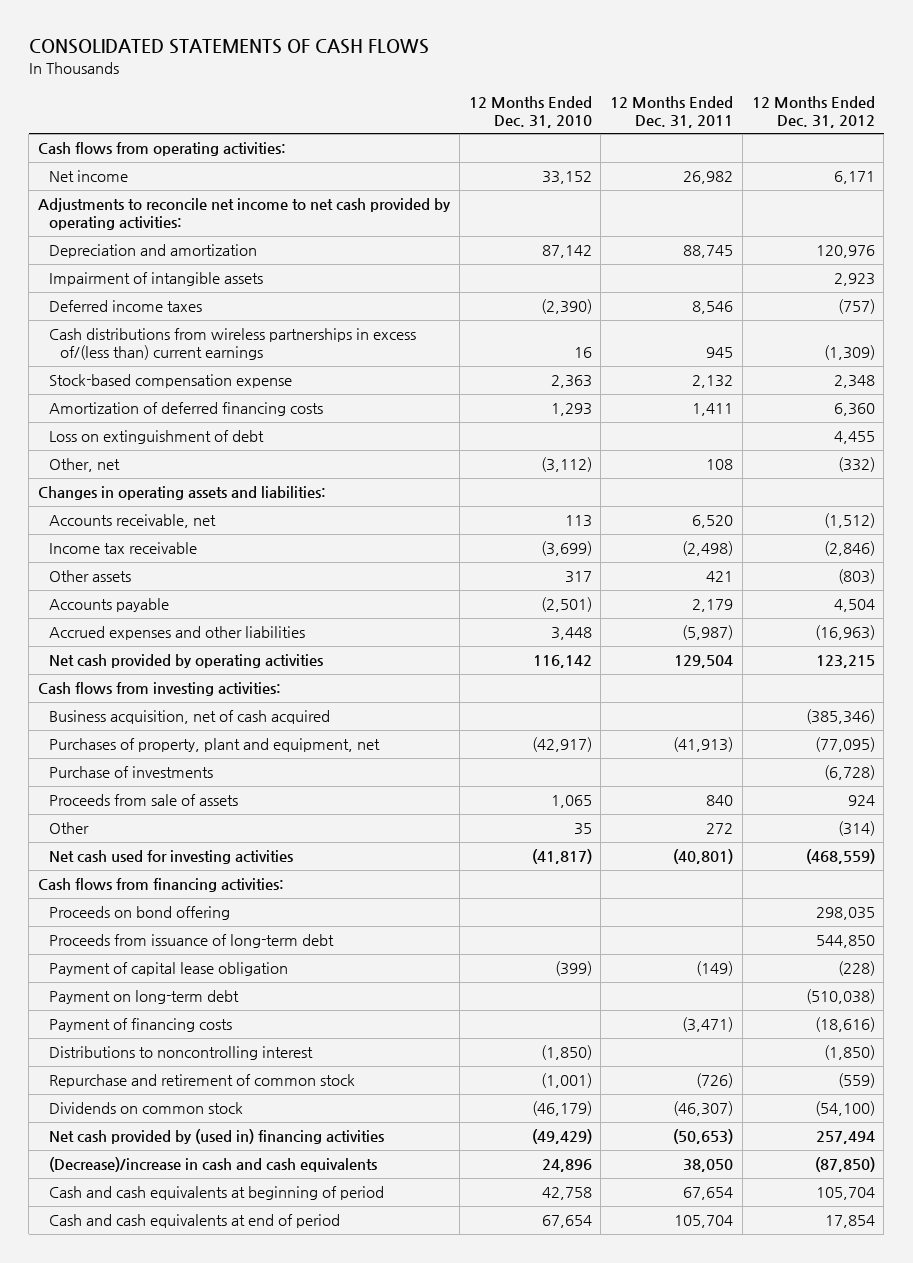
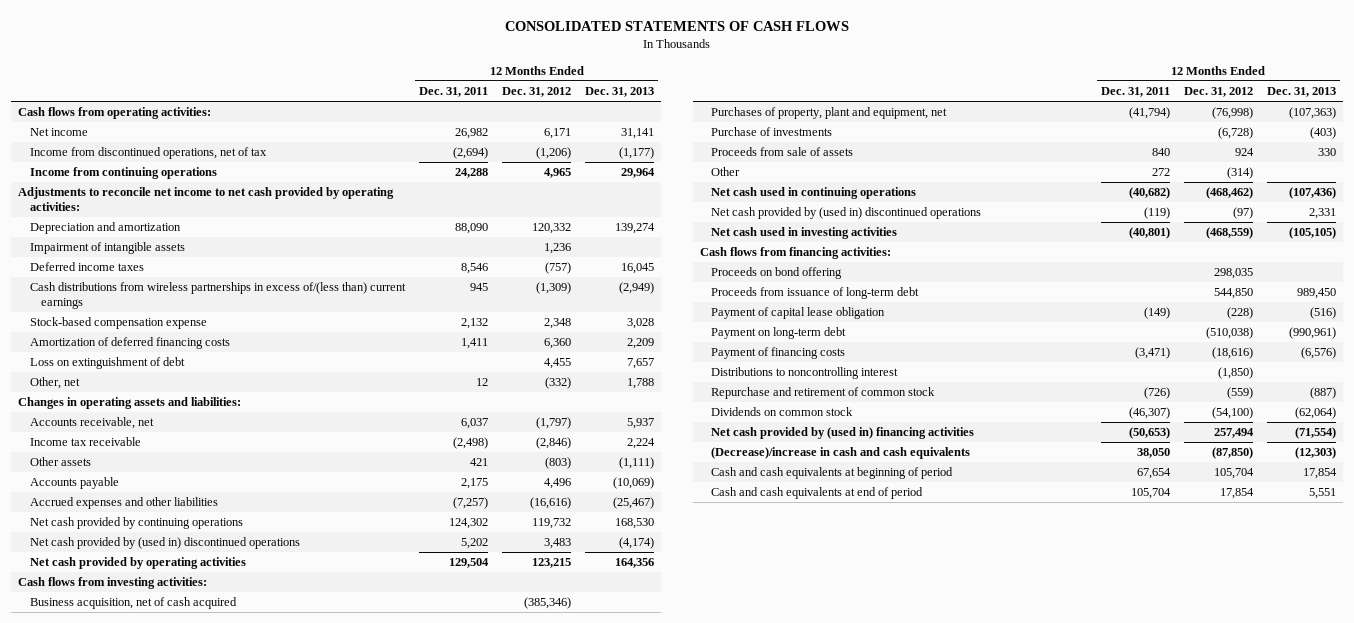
[468,95,592,128] 12 Months Ended Dec. 31, 2010 -> none
none -> [585,87,655,98] Dec. 31, 2013
none -> [29,147,267,160] Income from discontinued operations, net of tax
none -> [29,167,217,180] Income from continuing operations
[683,245,734,259] 88,745 -> [454,223,488,235] 88,090
[815,245,875,259] 120,976 -> [532,223,572,235] 120,332
[833,273,875,287] 2,923 -> [544,243,572,255] 1,236
[706,459,734,471] 108 -> [475,378,488,387] 12
[692,515,734,529] 6,520 -> [460,418,488,430] 6,037
[823,513,875,529] (1,512) -> [536,417,572,430] (1,797)
[692,599,734,613] 2,179 -> [460,478,488,490] 2,175
[833,599,875,613] 4,504 -> [544,478,572,490] 4,496
[682,625,734,641] (5,987) -> [452,497,488,510] (7,257)
[814,625,875,641] (16,963) -> [530,497,572,510] (16,616)
none -> [29,517,243,530] Net cash provided by continuing operations
none -> [29,537,300,550] Net cash provided by (used in) discontinued operations
[673,737,734,753] (41,913) -> [1128,107,1170,120] (41,794)
[814,737,875,753] (77,095) -> [1211,107,1253,120] (76,998)
[49,850,294,865] Net cash used for investing activities -> [711,187,917,200] Net cash used in continuing operations
[673,849,734,865] (40,801) -> [1128,187,1170,200] (40,682)
[805,849,875,865] (468,559) -> [1205,187,1253,200] (468,462)
none -> [711,207,982,220] Net cash provided by (used in) discontinued operations
none -> [711,227,898,240] Net cash used in investing activities

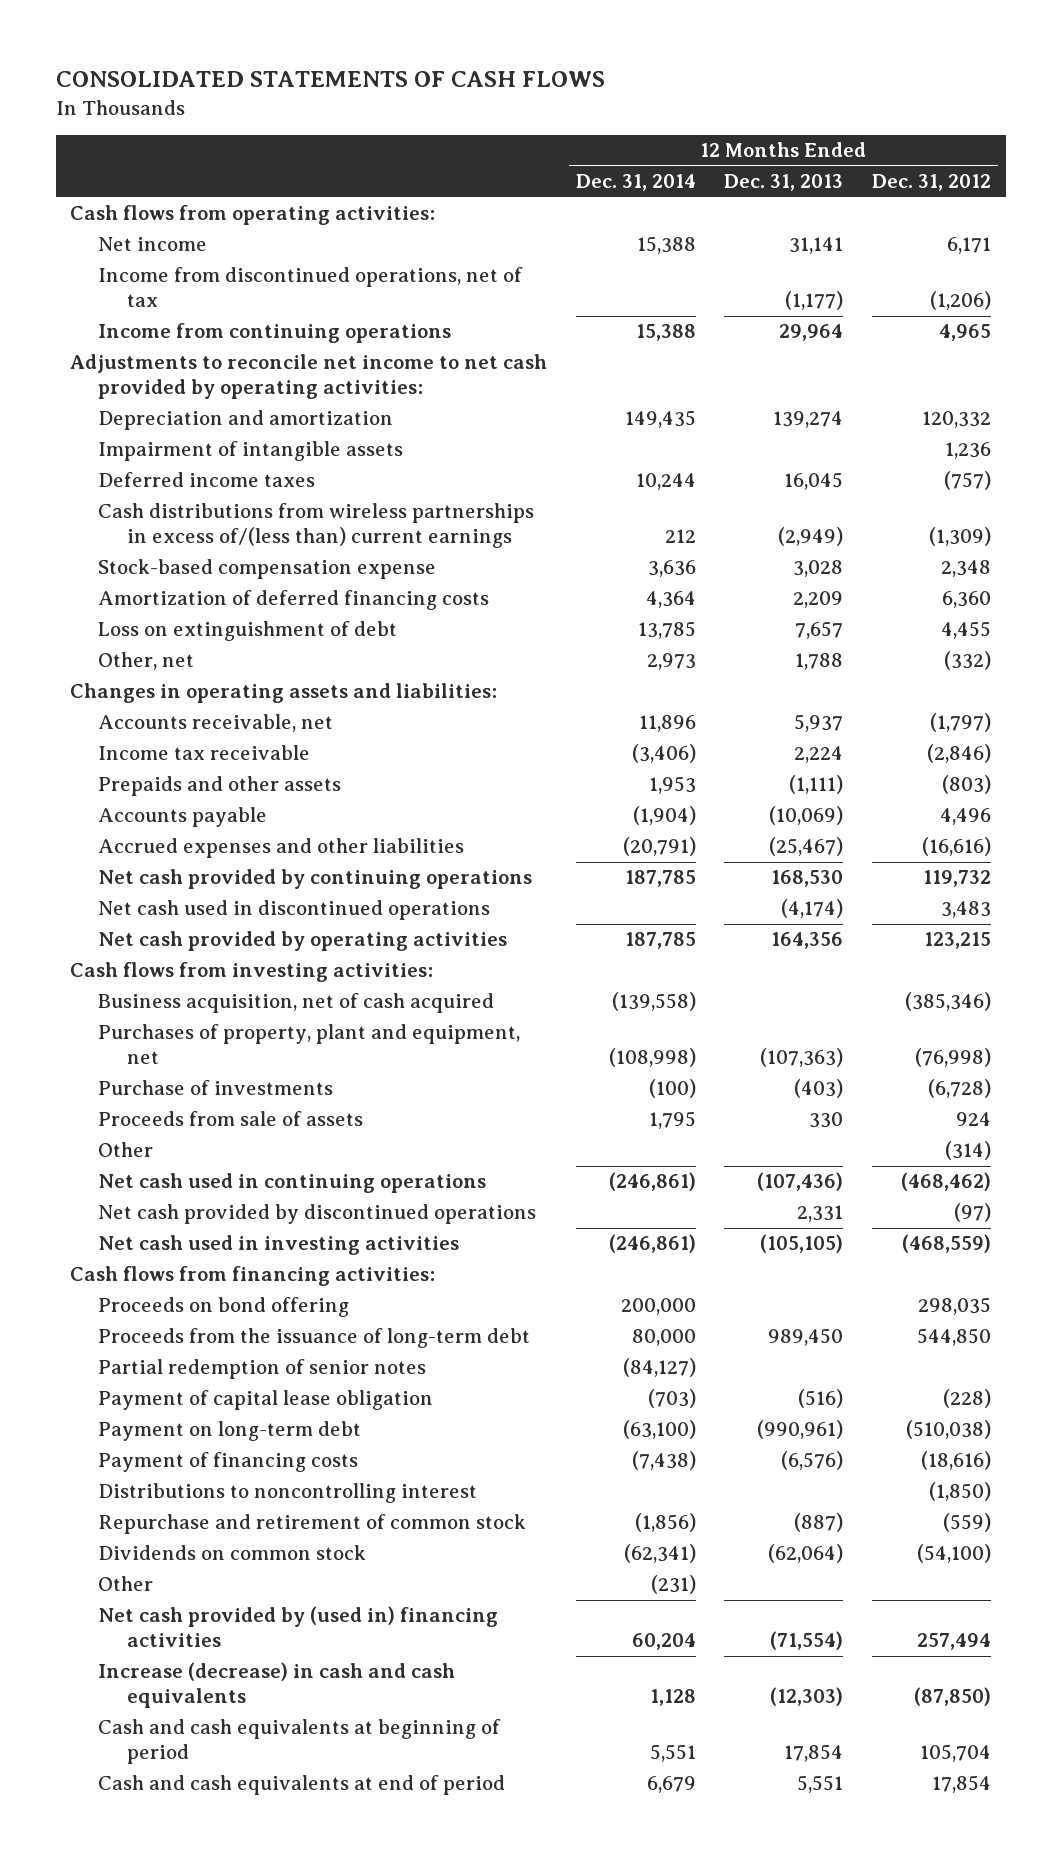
[418,87,488,98] Dec. 31, 2011 -> none
none -> [575,174,696,192] Dec. 31, 2014
[29,457,91,467] Other assets -> [98,776,342,797] Prepaids and other assets
[29,537,300,550] Net cash provided by (used in) discontinued operations -> [98,900,491,921] Net cash used in discontinued operations
[711,207,982,220] Net cash provided by (used in) discontinued operations -> [98,1204,537,1225] Net cash provided by discontinued operations
[711,287,920,300] Proceeds from issuance of long-term debt -> [98,1328,531,1349] Proceeds from the issuance of long-term debt
none -> [98,1359,427,1380] Partial redemption of senior notes
none -> [98,1576,154,1592] Other
[711,447,971,460] (Decrease)/increase in cash and cash equivalents -> [98,1662,456,1709] Increase (decrease) in cash and cash equivalents

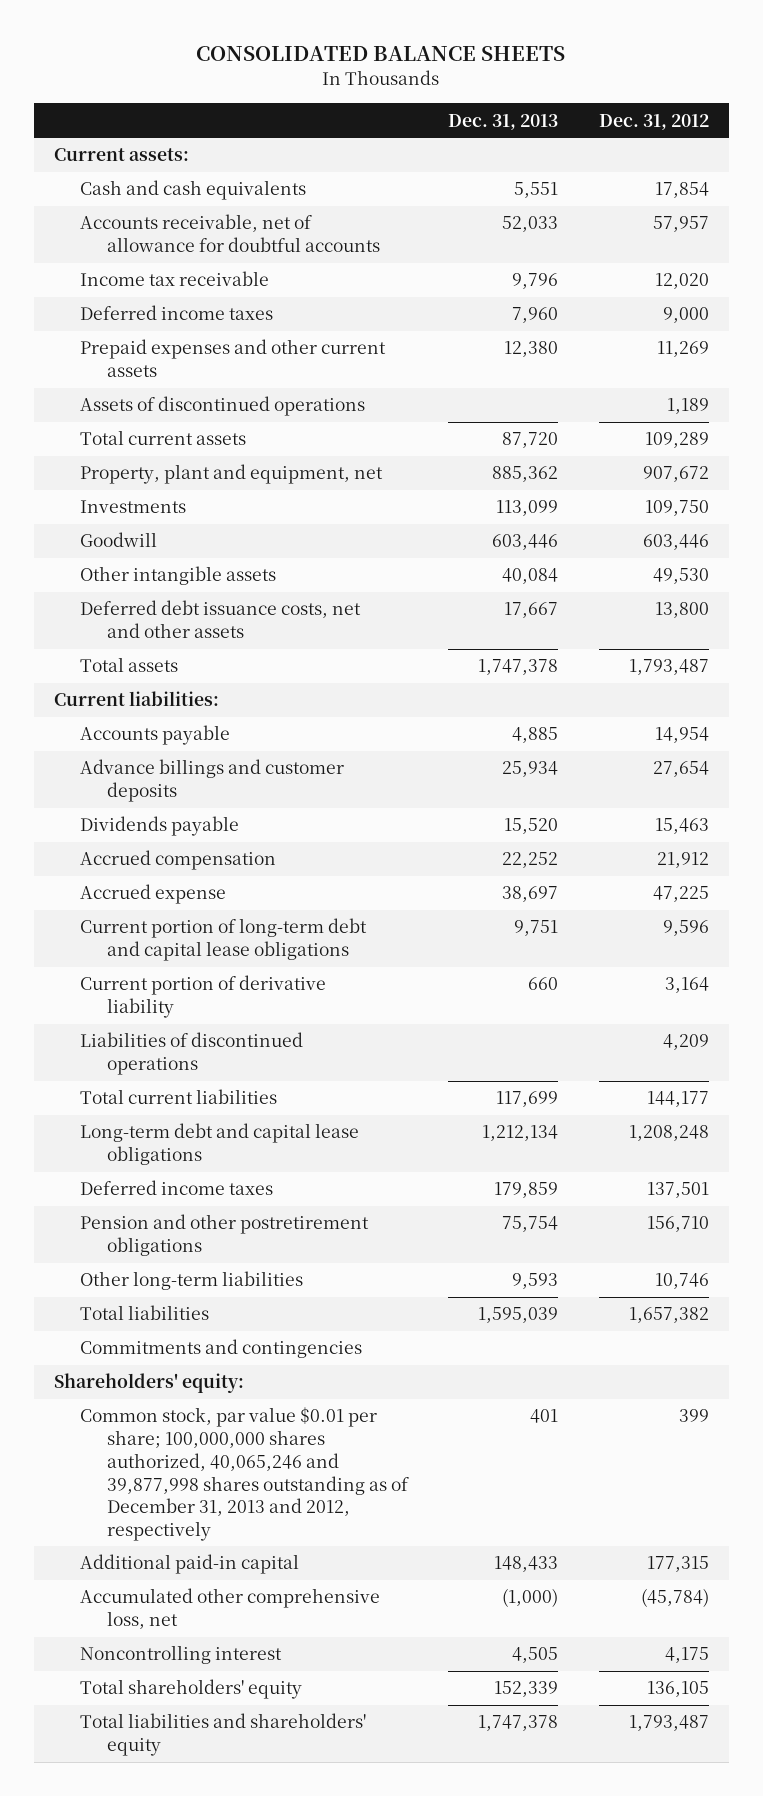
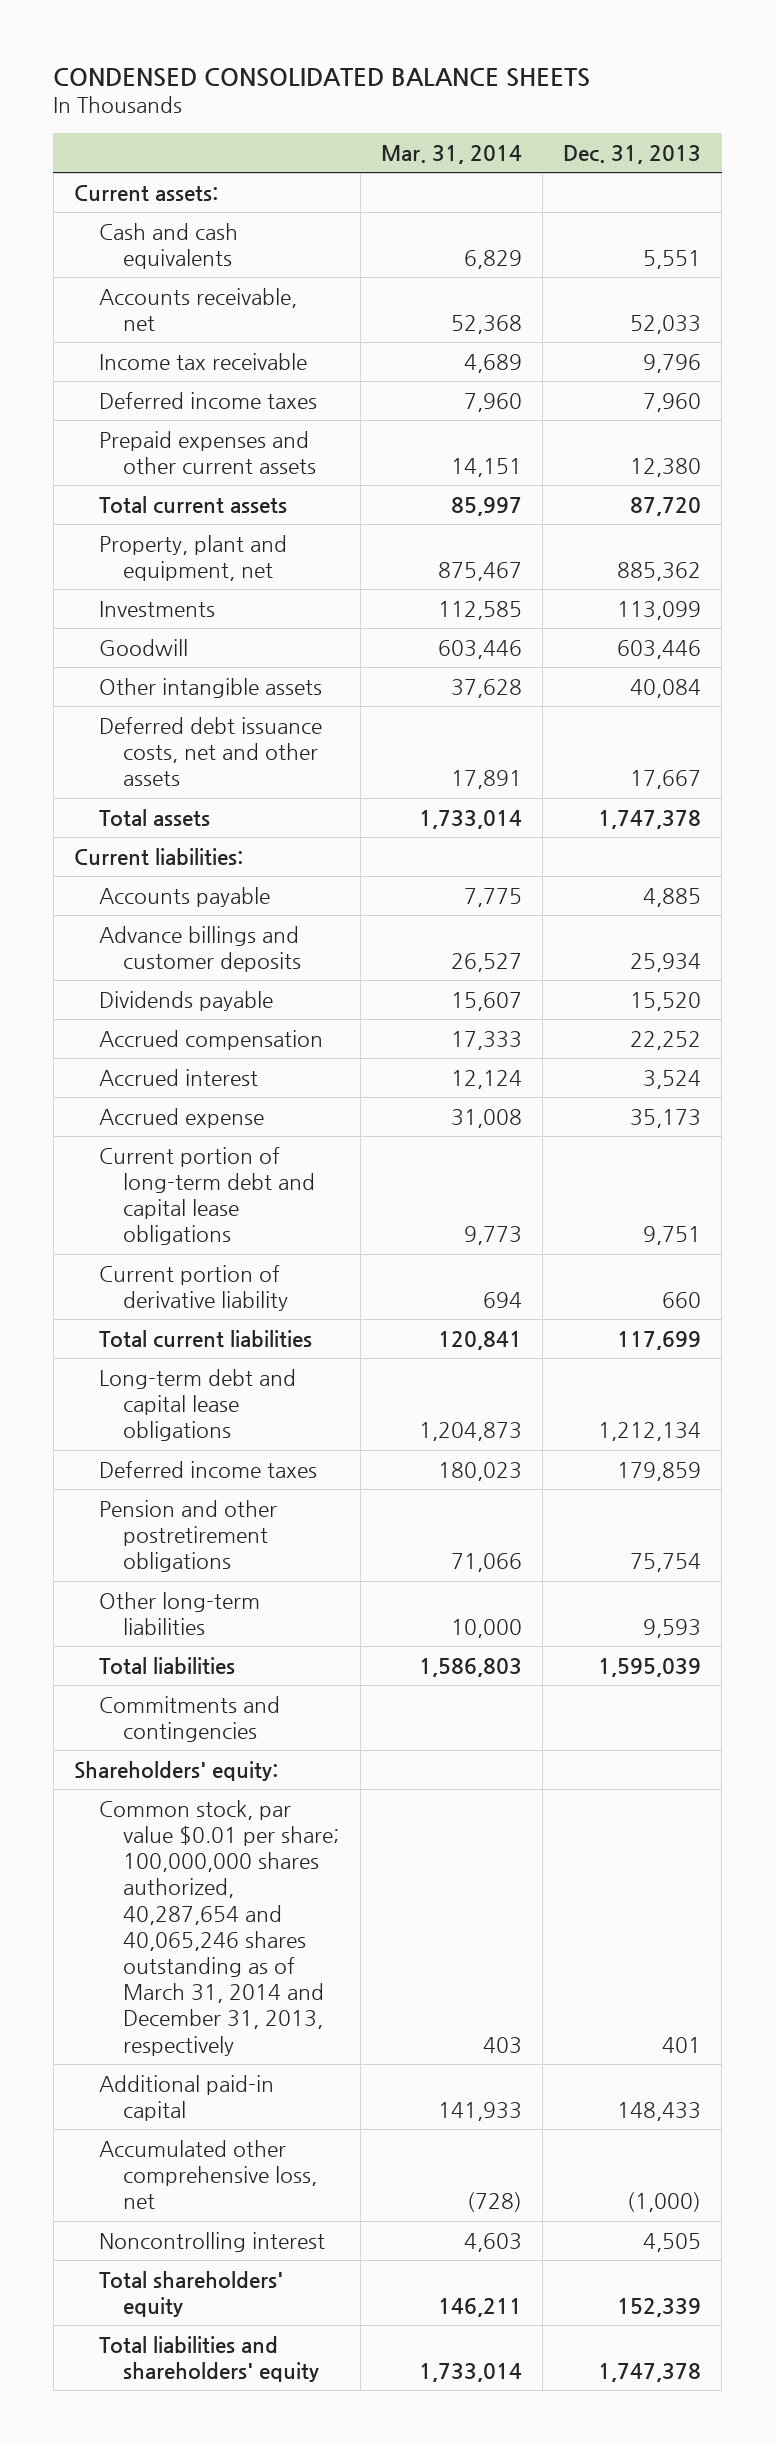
[196,46,566,62] CONSOLIDATED BALANCE SHEETS -> [53,67,591,87] CONDENSED CONSOLIDATED BALANCE SHEETS
[598,113,709,130] Dec. 31, 2012 -> none
none -> [380,144,522,164] Mar. 31, 2014
[80,214,380,253] Accounts receivable, net of allowance for doubtful accounts -> [98,287,297,331] Accounts receivable, net
[80,396,366,417] Assets of discontinued operations -> none
none -> [98,1068,258,1086] Accrued interest
[502,886,559,903] 38,697 -> [630,1108,702,1128] 35,173
[80,1032,304,1076] Liabilities of discontinued operations -> none
[80,1407,409,1541] Common stock, par value $0.01 per share; 100,000,000 shares authorized, 40,065,246 and 39,877,998 shares outstanding as of December 31, 2013 and 2012, respectively -> [98,1799,340,2056] Common stock, par value $0.01 per share; 100,000,000 shares authorized, 40,287,654 and 40,065,246 shares outstanding as of March 31, 2014 and December 31, 2013, respectively

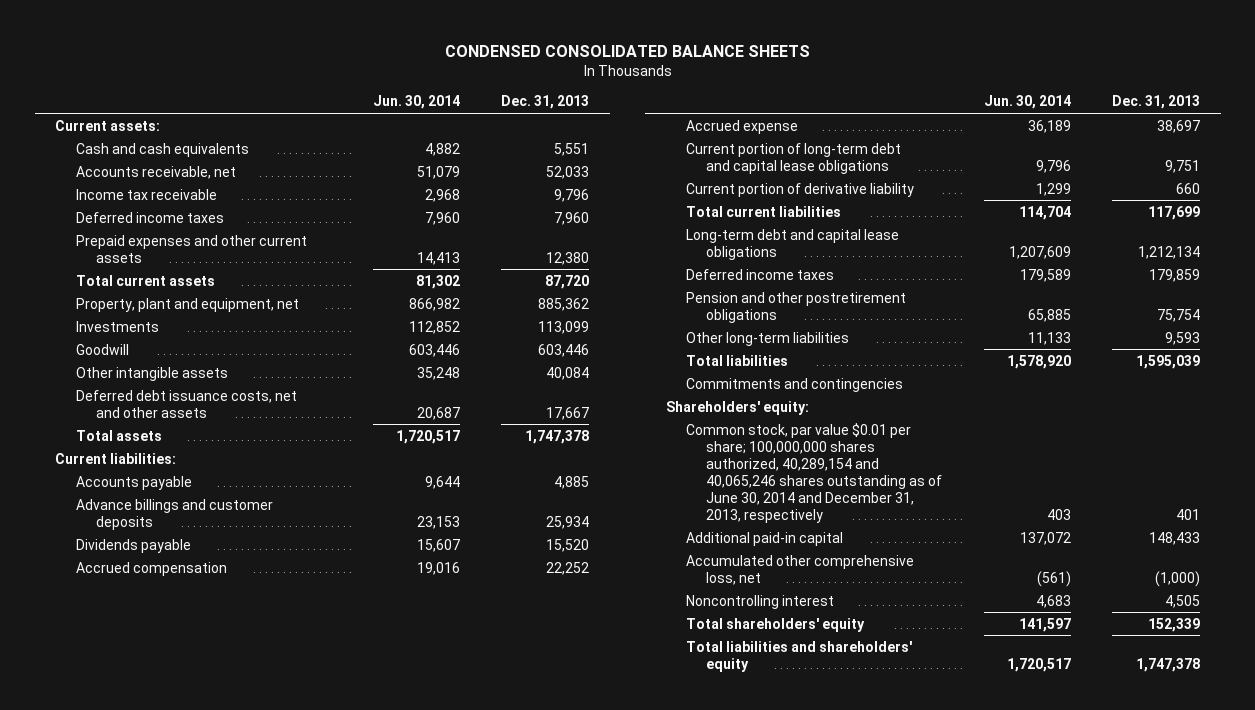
[380,144,522,164] Mar. 31, 2014 -> none
none -> [372,95,460,110] Jun. 30, 2014
[98,1068,258,1086] Accrued interest -> none
[630,1108,702,1128] 35,173 -> [1156,119,1200,133] 38,697
[98,1799,340,2056] Common stock, par value $0.01 per share; 100,000,000 shares authorized, 40,287,654 and 40,065,246 shares outstanding as of March 31, 2014 and December 31, 2013, respectively -> [686,422,943,523] Common stock, par value $0.01 per share; 100,000,000 shares authorized, 40,289,154 and 40,065,246 shares outstanding as of June 30, 2014 and December 31, 2013, respectively

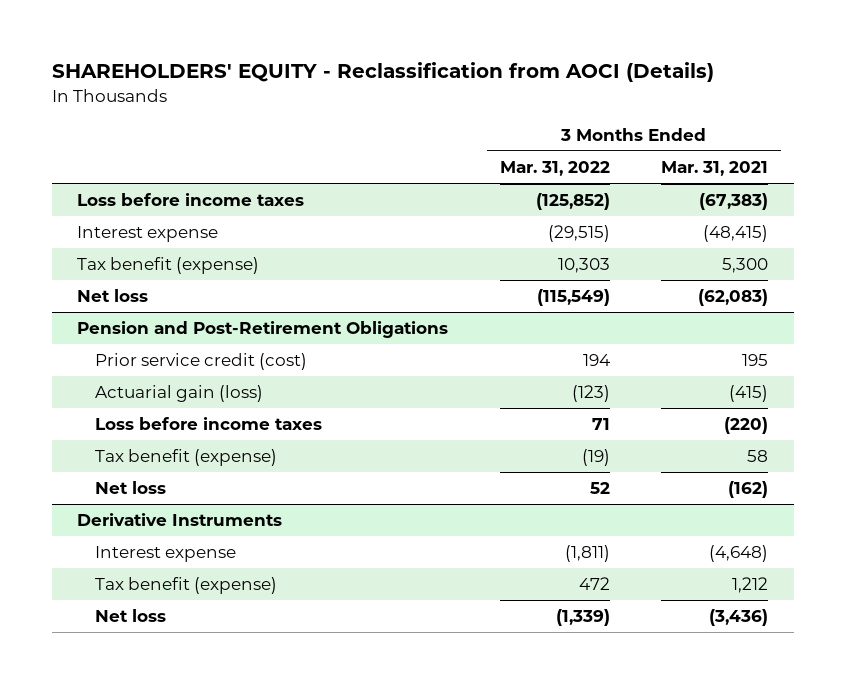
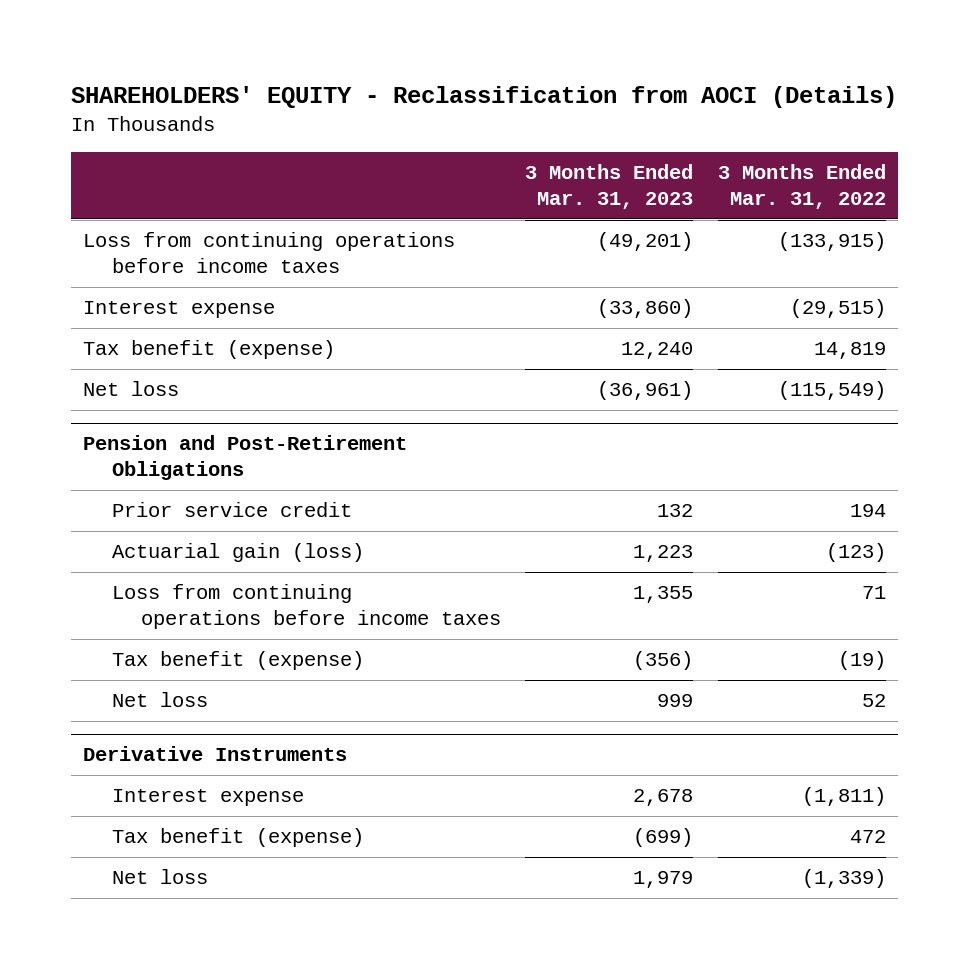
[660,161,768,177] Mar. 31, 2021 -> none
none -> [525,164,694,210] 3 Months Ended Mar. 31, 2023
[77,193,305,207] Loss before income taxes -> [83,232,456,274] Loss from continuing operations before income taxes
[535,193,610,211] (125,852) -> [777,232,886,252] (133,915)
[557,258,610,274] 10,303 -> [813,342,886,360] 14,819
[95,353,308,371] Prior service credit (cost) -> [111,502,352,518] Prior service credit
[95,417,323,431] Loss before income taxes -> [111,584,501,630] Loss from continuing operations before income taxes

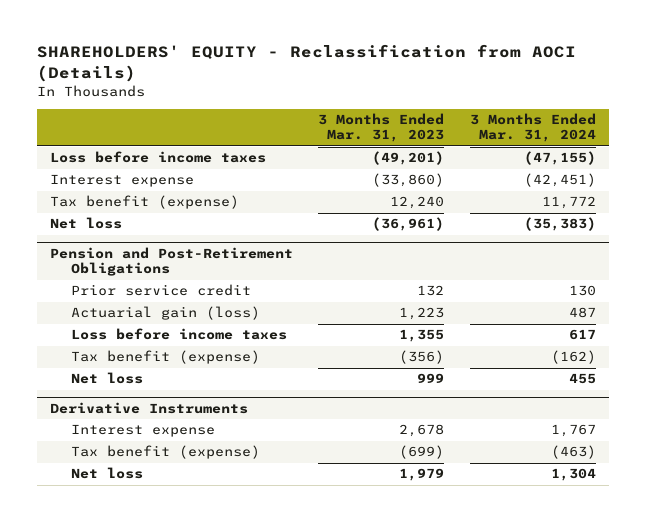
[717,164,886,210] 3 Months Ended Mar. 31, 2022 -> none
none -> [470,113,597,143] 3 Months Ended Mar. 31, 2024
[83,232,456,274] Loss from continuing operations before income taxes -> [49,151,266,164] Loss before income taxes
[111,584,501,630] Loss from continuing operations before income taxes -> [70,328,287,341] Loss before income taxes

